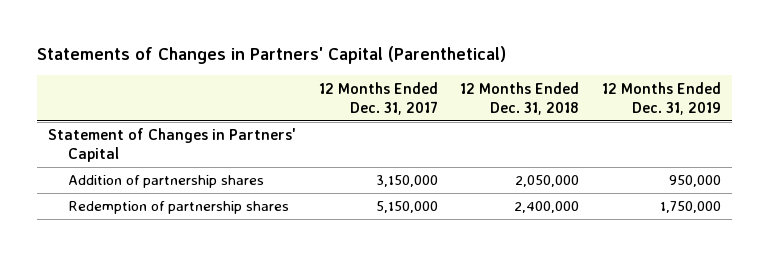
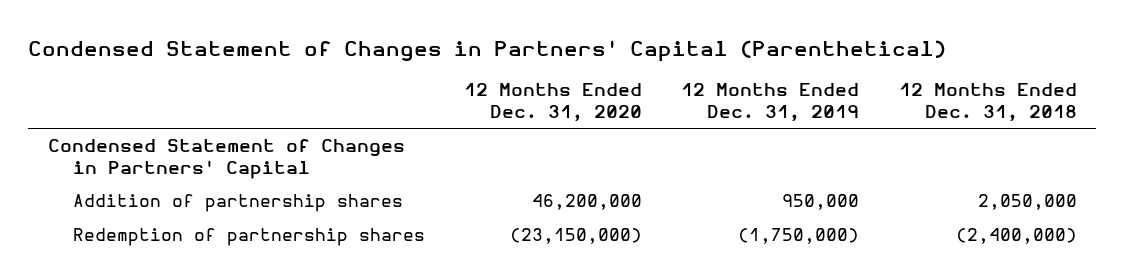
[37,46,507,65] Statements of Changes in Partners' Capital (Parenthetical) -> [28,39,947,62] Condensed Statement of Changes in Partners' Capital (Parenthetical)
[318,81,438,115] 12 Months Ended Dec. 31, 2017 -> none
none -> [464,83,643,123] 12 Months Ended Dec. 31, 2020
[48,128,297,163] Statement of Changes in Partners' Capital -> [47,139,405,180] Condensed Statement of Changes in Partners' Capital
[514,201,580,214] 2,400,000 -> [955,228,1077,245] (2,400,000)
[659,201,721,214] 1,750,000 -> [738,228,860,245] (1,750,000)

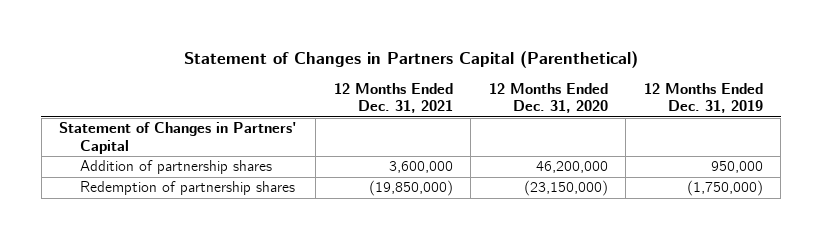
[28,39,947,62] Condensed Statement of Changes in Partners' Capital (Parenthetical) -> [184,51,639,69] Statement of Changes in Partners Capital (Parenthetical)
[898,83,1077,123] 12 Months Ended Dec. 31, 2018 -> none
none -> [333,82,453,114] 12 Months Ended Dec. 31, 2021
[47,139,405,180] Condensed Statement of Changes in Partners' Capital -> [59,122,298,154] Statement of Changes in Partners' Capital

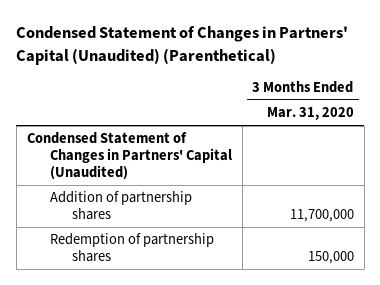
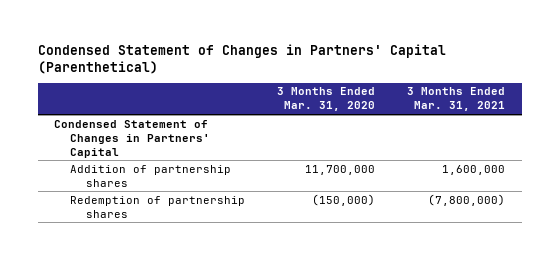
[16,26,349,65] Condensed Statement of Changes in Partners' Capital (Unaudited) (Parenthetical) -> [37,43,446,74] Condensed Statement of Changes in Partners' Capital (Parenthetical)
none -> [407,87,506,112] 3 Months Ended Mar. 31, 2021
[26,132,232,181] Condensed Statement of Changes in Partners' Capital (Unaudited) -> [53,119,210,158] Condensed Statement of Changes in Partners' Capital
[307,251,354,265] 150,000 -> [312,193,376,206] (150,000)

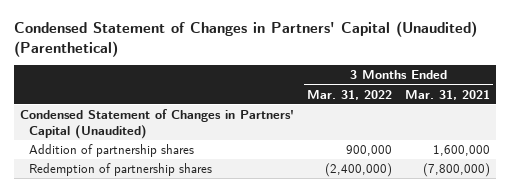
[37,43,446,74] Condensed Statement of Changes in Partners' Capital (Parenthetical) -> [13,21,477,57] Condensed Statement of Changes in Partners' Capital (Unaudited) (Parenthetical)
[277,87,376,112] 3 Months Ended Mar. 31, 2020 -> none
none -> [307,89,393,100] Mar. 31, 2022
[53,119,210,158] Condensed Statement of Changes in Partners' Capital -> [20,109,295,139] Condensed Statement of Changes in Partners' Capital (Unaudited)

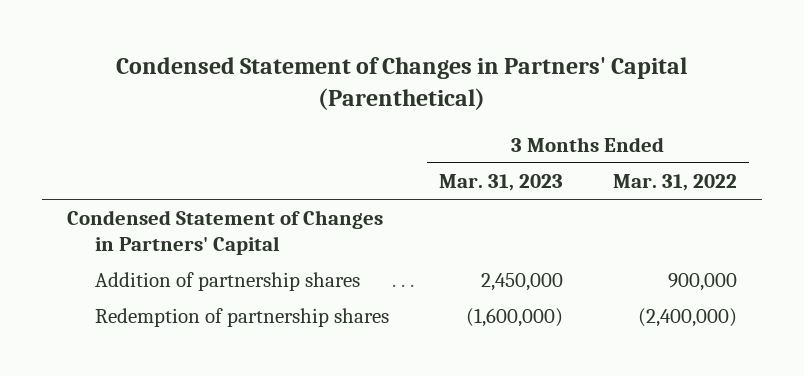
[13,21,477,57] Condensed Statement of Changes in Partners' Capital (Unaudited) (Parenthetical) -> [116,57,688,110] Condensed Statement of Changes in Partners' Capital (Parenthetical)
[404,89,490,100] Mar. 31, 2021 -> none
none -> [439,173,564,191] Mar. 31, 2023
[20,109,295,139] Condensed Statement of Changes in Partners' Capital (Unaudited) -> [67,210,384,256] Condensed Statement of Changes in Partners' Capital

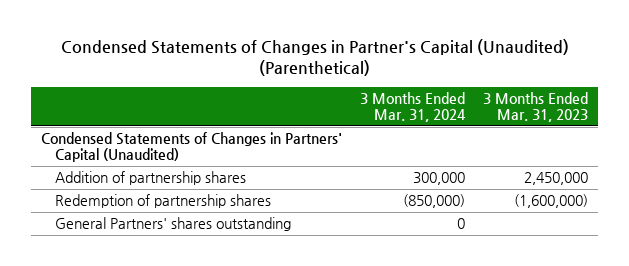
[116,57,688,110] Condensed Statement of Changes in Partners' Capital (Parenthetical) -> [60,39,569,77] Condensed Statements of Changes in Partner's Capital (Unaudited) (Parenthetical)
[612,173,737,191] Mar. 31, 2022 -> none
none -> [360,92,467,123] 3 Months Ended Mar. 31, 2024
[67,210,384,256] Condensed Statement of Changes in Partners' Capital -> [40,132,342,163] Condensed Statements of Changes in Partners' Capital (Unaudited)
none -> [54,217,291,232] General Partners' shares outstanding

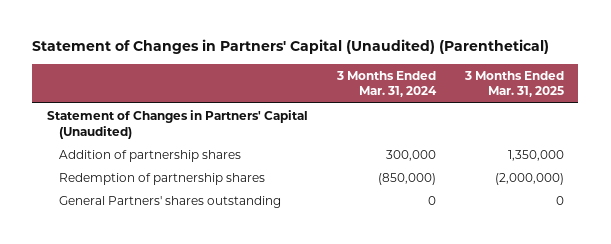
[60,39,569,77] Condensed Statements of Changes in Partner's Capital (Unaudited) (Parenthetical) -> [32,39,550,55] Statement of Changes in Partners' Capital (Unaudited) (Parenthetical)
[483,92,589,123] 3 Months Ended Mar. 31, 2023 -> none
none -> [463,70,564,98] 3 Months Ended Mar. 31, 2025
[40,132,342,163] Condensed Statements of Changes in Partners' Capital (Unaudited) -> [46,109,308,139] Statement of Changes in Partners' Capital (Unaudited)

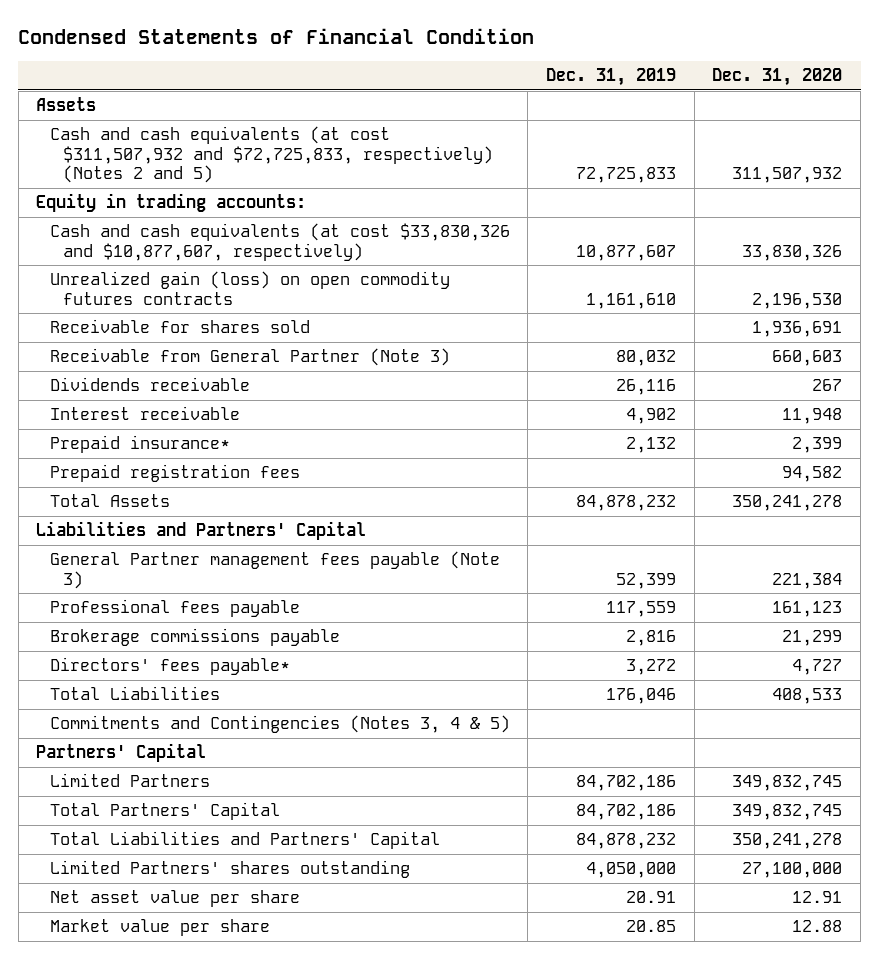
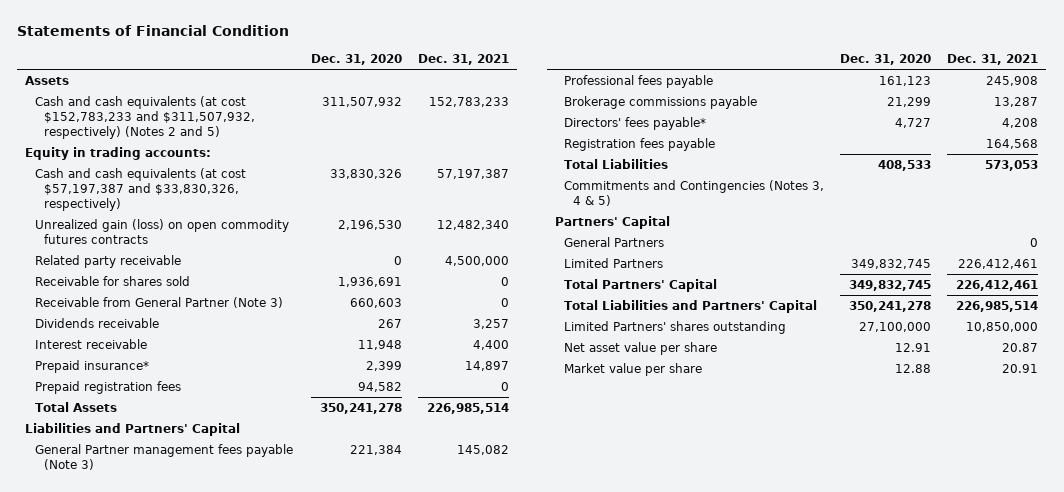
[18,28,535,45] Condensed Statements of Financial Condition -> [17,25,290,37] Statements of Financial Condition
[546,68,677,87] Dec. 31, 2019 -> none
none -> [417,54,509,66] Dec. 31, 2021
[49,126,494,184] Cash and cash equivalents (at cost $311,507,932 and $72,725,833, respectively) (Notes 2 and 5) -> [34,95,255,140] Cash and cash equivalents (at cost $152,783,233 and $311,507,932, respectively) (Notes 2 and 5)
[49,223,510,261] Cash and cash equivalents (at cost $33,830,326 and $10,877,607, respectively) -> [34,167,246,212] Cash and cash equivalents (at cost $57,197,387 and $33,830,326, respectively)
none -> [34,254,181,268] Related party receivable
none -> [564,137,716,151] Registration fees payable
none -> [564,236,665,247] General Partners

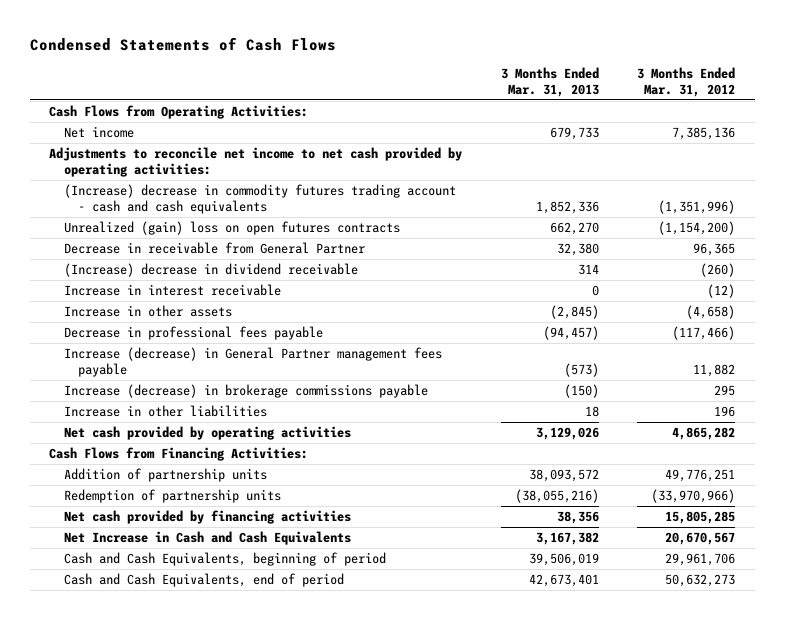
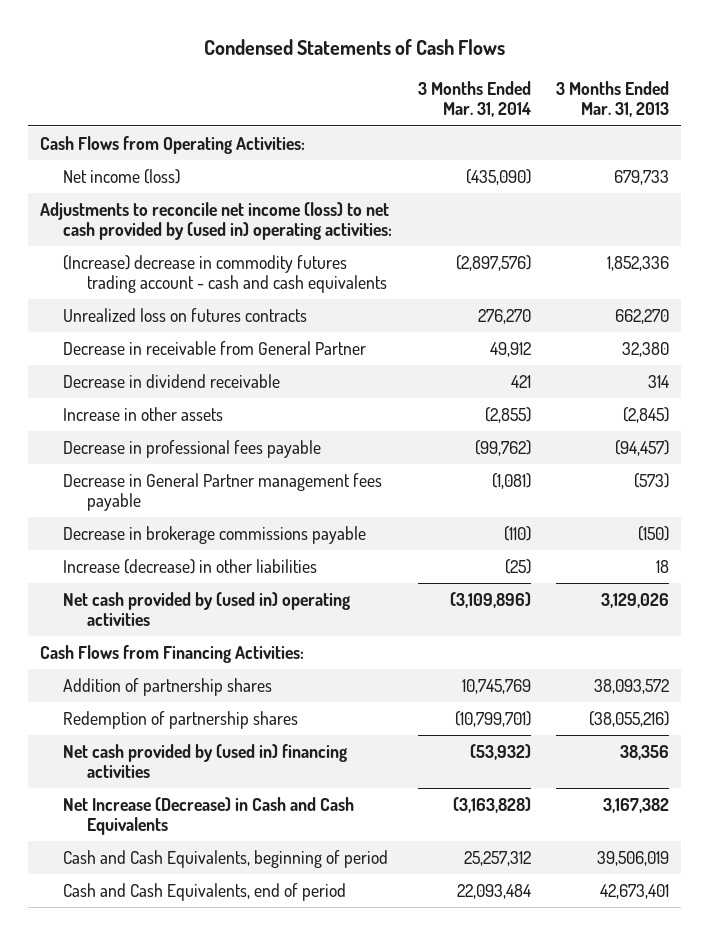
[637,66,736,97] 3 Months Ended Mar. 31, 2012 -> none
none -> [417,81,531,118] 3 Months Ended Mar. 31, 2014
[63,126,134,139] Net income -> [63,169,181,185] Net income (loss)
[49,147,463,177] Adjustments to reconcile net income to net cash provided by operating activities: -> [40,202,393,241] Adjustments to reconcile net income (loss) to net cash provided by (used in) operating activities:
[63,221,400,236] Unrealized (gain) loss on open futures contracts -> [63,308,308,323] Unrealized loss on futures contracts
[63,284,281,297] Increase in interest receivable -> none
[63,263,358,278] (Increase) decrease in dividend receivable -> [63,374,281,389] Decrease in dividend receivable
[63,347,442,377] Increase (decrease) in General Partner management fees payable -> [63,473,383,512] Decrease in General Partner management fees payable
[63,384,428,399] Increase (decrease) in brokerage commissions payable -> [63,526,367,545] Decrease in brokerage commissions payable
[63,405,267,418] Increase in other liabilities -> [63,559,318,575] Increase (decrease) in other liabilities
[63,426,351,441] Net cash provided by operating activities -> [63,592,351,627] Net cash provided by (used in) operating activities
[63,468,267,483] Addition of partnership units -> [63,678,273,697] Addition of partnership shares
[63,489,281,504] Redemption of partnership units -> [63,711,299,730] Redemption of partnership shares
[63,510,351,525] Net cash provided by financing activities -> [63,744,348,779] Net cash provided by (used in) financing activities
[63,531,351,546] Net Increase in Cash and Cash Equivalents -> [63,797,355,836] Net Increase (Decrease) in Cash and Cash Equivalents

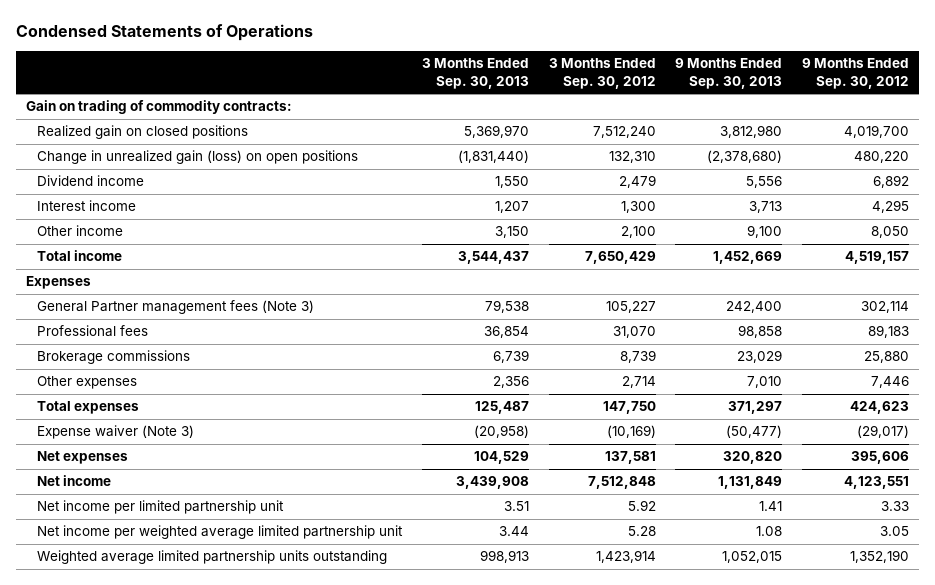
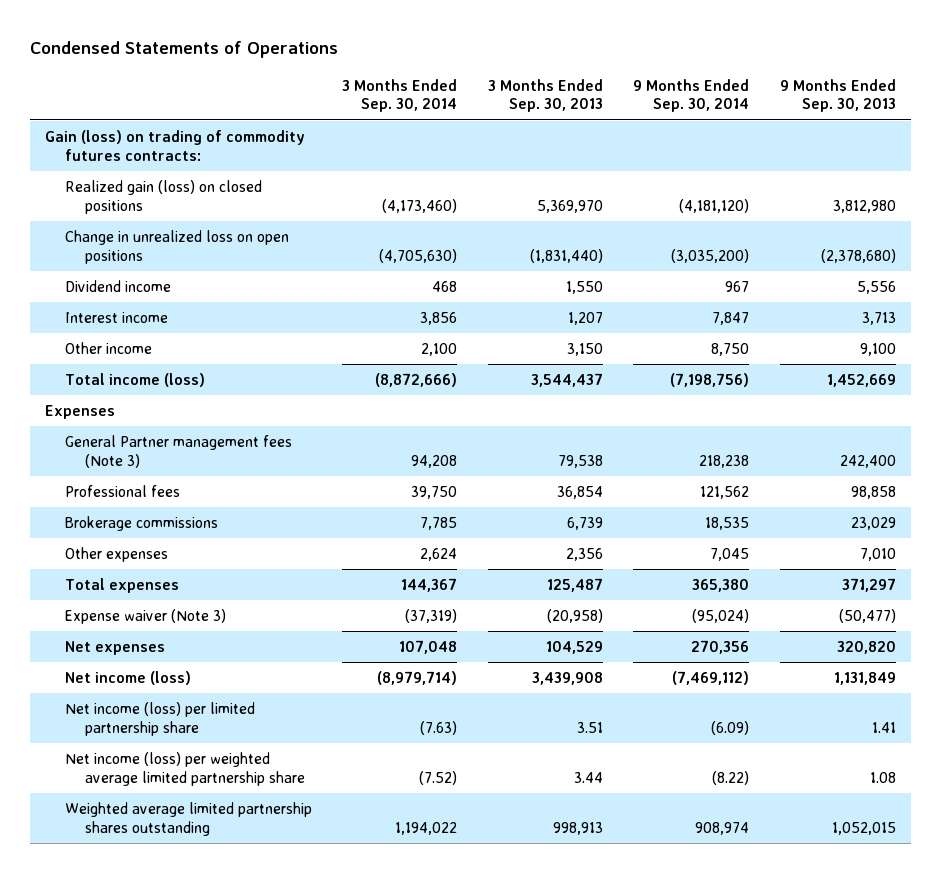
[548,58,656,89] 3 Months Ended Sep. 30, 2012 -> none
[801,58,909,89] 9 Months Ended Sep. 30, 2012 -> none
none -> [342,78,458,113] 3 Months Ended Sep. 30, 2014
none -> [633,78,750,113] 9 Months Ended Sep. 30, 2014
[25,100,292,115] Gain on trading of commodity contracts: -> [44,129,305,161] Gain (loss) on trading of commodity futures contracts:
[37,125,249,140] Realized gain on closed positions -> [64,179,262,214] Realized gain (loss) on closed positions
[37,150,359,165] Change in unrealized gain (loss) on open positions -> [64,229,289,264] Change in unrealized loss on open positions
[37,250,123,262] Total income -> [64,372,205,387] Total income (loss)
[37,475,112,487] Net income -> [64,670,191,685] Net income (loss)
[37,500,285,515] Net income per limited partnership unit -> [64,701,255,736] Net income (loss) per limited partnership share
[37,525,404,540] Net income per weighted average limited partnership unit -> [64,751,305,786] Net income (loss) per weighted average limited partnership share
[37,550,388,565] Weighted average limited partnership units outstanding -> [64,801,312,836] Weighted average limited partnership shares outstanding

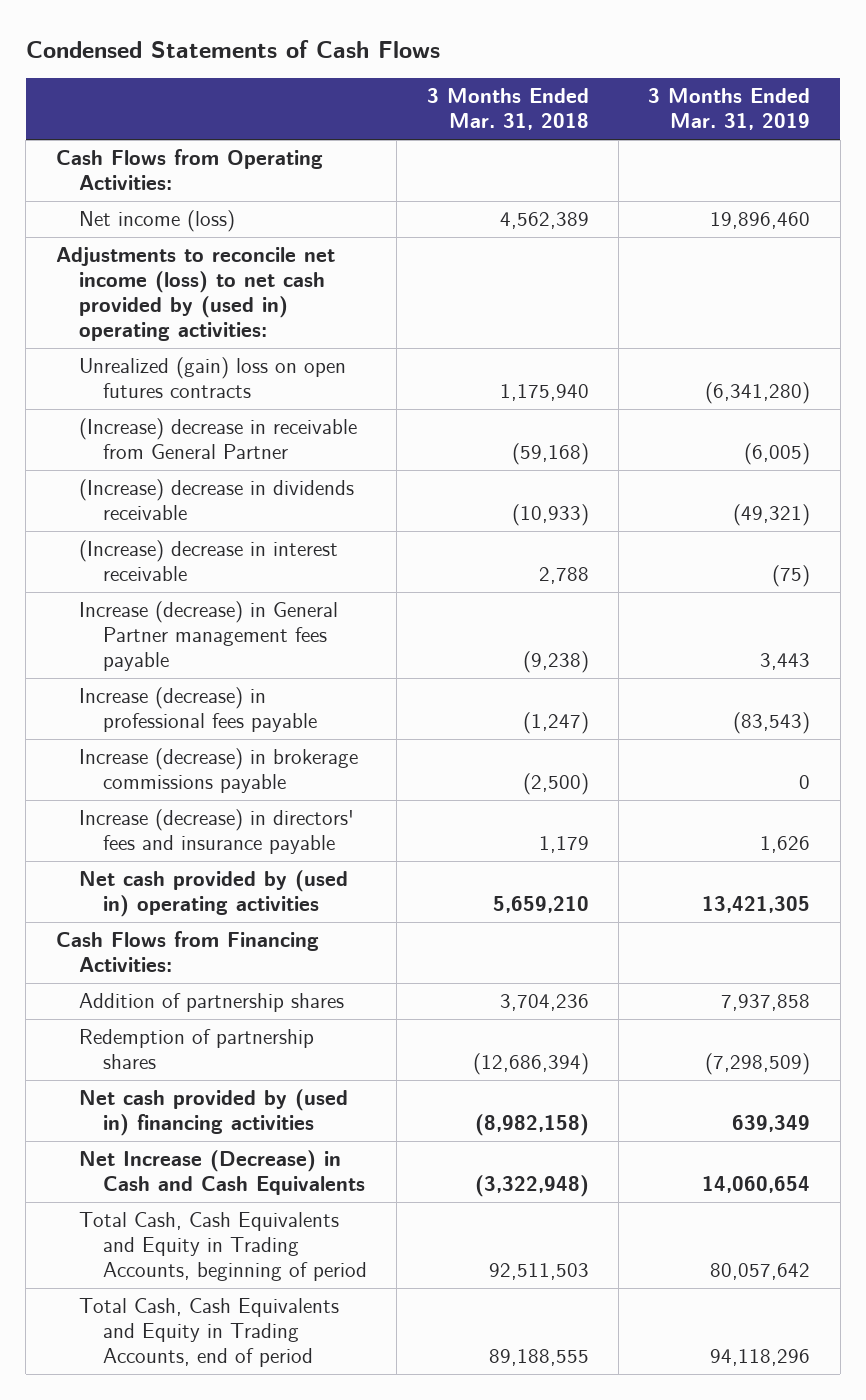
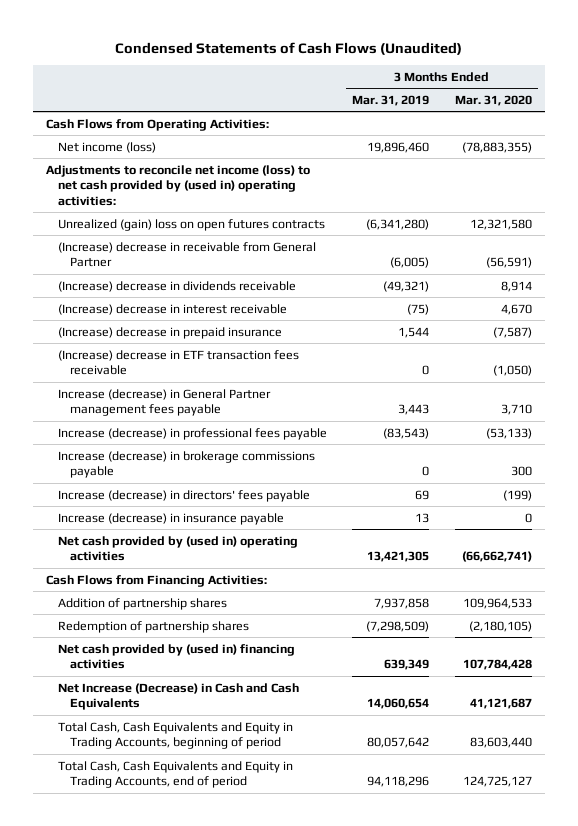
[25,39,440,58] Condensed Statements of Cash Flows -> [114,41,462,55] Condensed Statements of Cash Flows (Unaudited)
[426,88,589,131] 3 Months Ended Mar. 31, 2018 -> none
none -> [454,94,532,106] Mar. 31, 2020
none -> [57,326,282,339] (Increase) decrease in prepaid insurance
none -> [57,349,299,376] (Increase) decrease in ETF transaction fees receivable
[79,809,355,855] Increase (decrease) in directors' fees and insurance payable -> [57,489,310,502] Increase (decrease) in directors' fees payable
[760,836,811,854] 1,626 -> [415,489,430,500] 69
none -> [57,512,284,525] Increase (decrease) in insurance payable

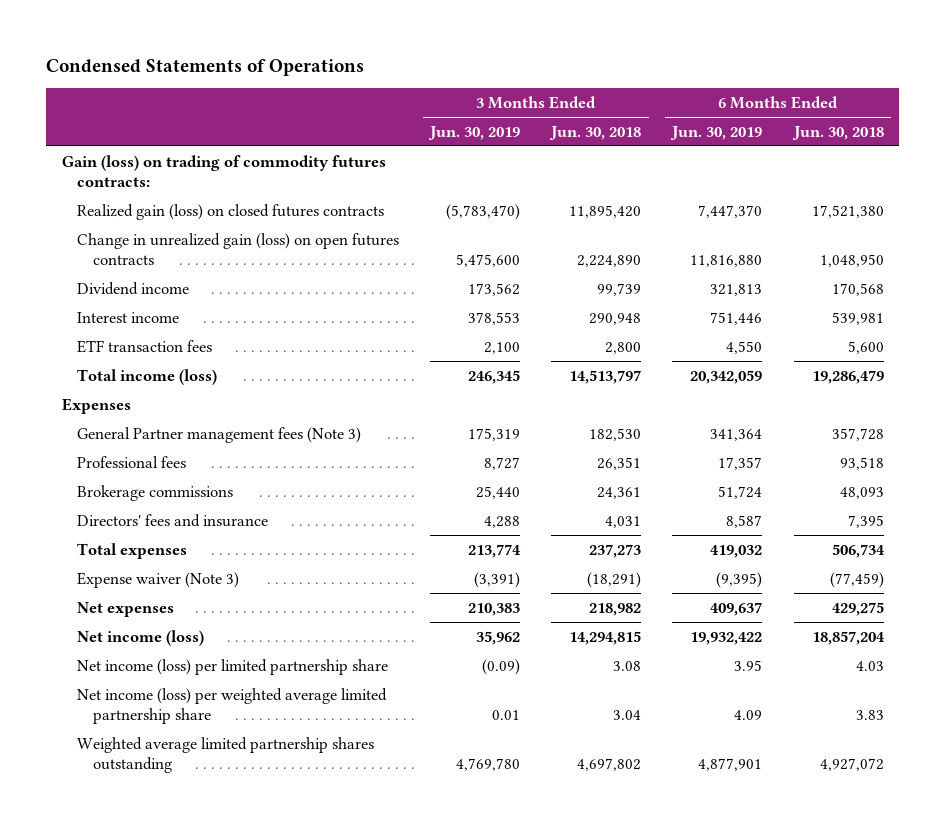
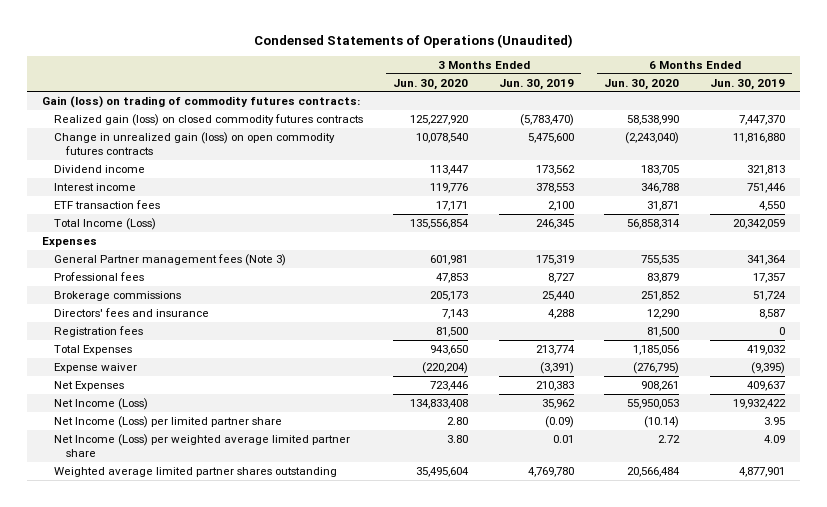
[46,58,365,76] Condensed Statements of Operations -> [253,33,573,48] Condensed Statements of Operations (Unaudited)
[549,125,642,140] Jun. 30, 2018 -> none
[791,125,884,140] Jun. 30, 2018 -> none
none -> [393,78,469,90] Jun. 30, 2020
none -> [604,78,680,90] Jun. 30, 2020
[77,203,385,220] Realized gain (loss) on closed futures contracts -> [53,113,363,126] Realized gain (loss) on closed commodity futures contracts
[77,232,400,266] Change in unrealized gain (loss) on open futures contracts -> [53,131,335,156] Change in unrealized gain (loss) on open commodity futures contracts
[77,368,218,385] Total income (loss) -> [53,217,156,230] Total Income (Loss)
none -> [53,325,143,337] Registration fees
[77,542,188,559] Total expenses -> [53,344,132,355] Total Expenses
[77,571,240,588] Expense waiver (Note 3) -> [53,362,137,373] Expense waiver
[77,601,175,617] Net expenses -> [53,380,124,391] Net Expenses
[77,629,205,646] Net income (loss) -> [53,397,148,410] Net Income (Loss)
[77,658,389,675] Net income (loss) per limited partnership share -> [53,415,282,428] Net Income (Loss) per limited partner share
[77,687,388,725] Net income (loss) per weighted average limited partnership share -> [53,433,350,458] Net Income (Loss) per weighted average limited partner share
[77,736,375,774] Weighted average limited partnership shares outstanding -> [53,466,337,477] Weighted average limited partner shares outstanding

